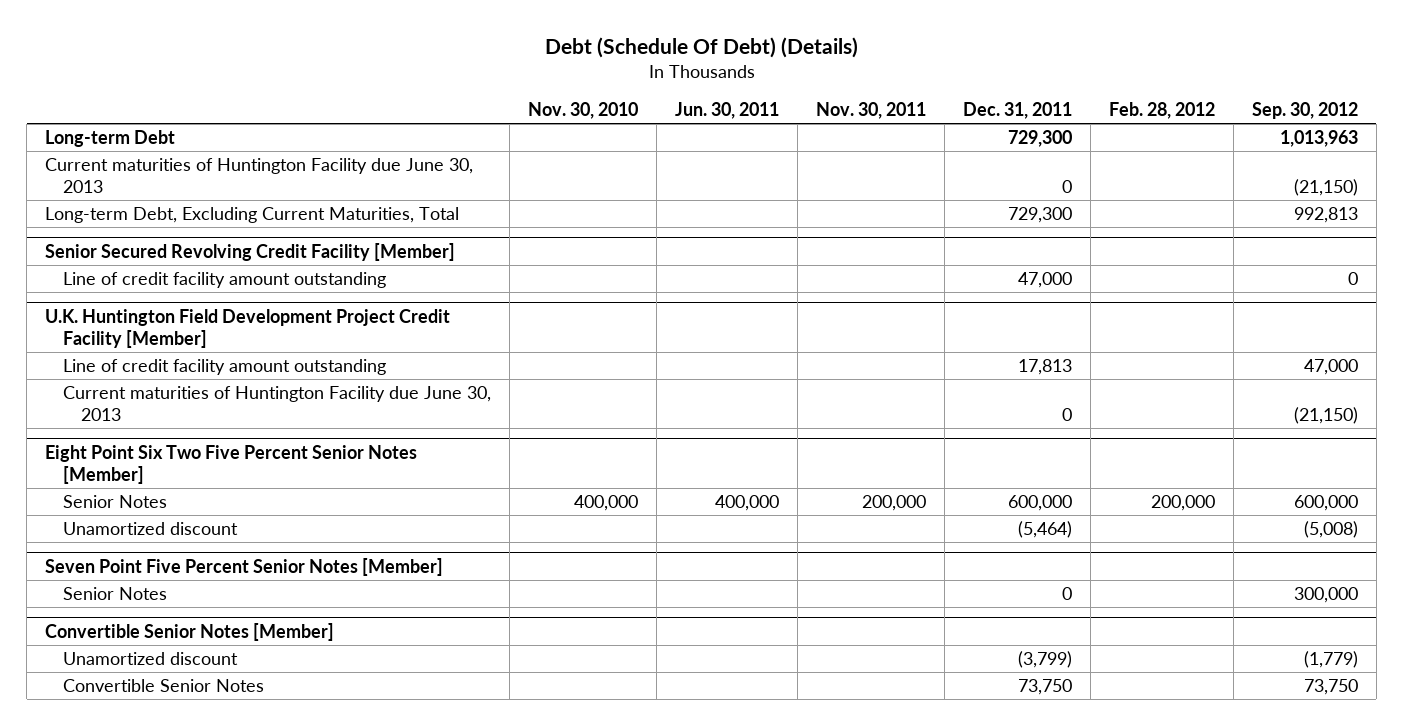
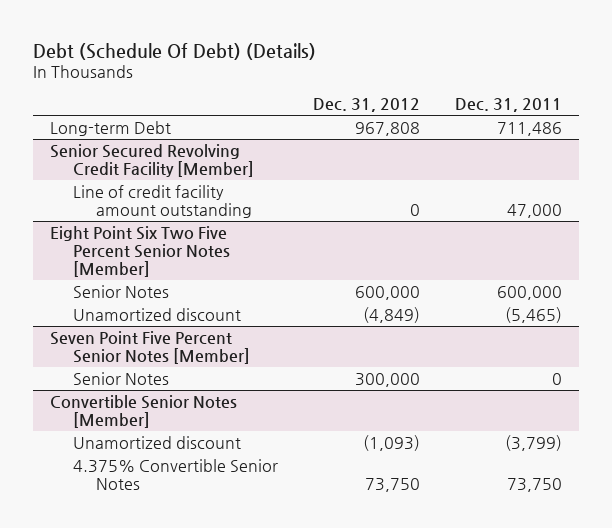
[528,102,639,120] Nov. 30, 2010 -> none
[675,102,780,120] Jun. 30, 2011 -> none
[816,102,927,120] Nov. 30, 2011 -> none
[1109,102,1216,120] Feb. 28, 2012 -> none
[1251,102,1358,120] Sep. 30, 2012 -> none
none -> [312,98,420,113] Dec. 31, 2012
[45,158,474,193] Current maturities of Huntington Facility due June 30, 2013 -> none
[45,207,460,224] Long-term Debt, Excluding Current Maturities, Total -> none
[1008,130,1073,148] 729,300 -> [496,121,562,136] 711,486
[45,308,451,348] U.K. Huntington Field Development Project Credit Facility [Member] -> none
[63,359,387,376] Line of credit facility amount outstanding -> none
[63,386,492,421] Current maturities of Huntington Facility due June 30, 2013 -> none
[1018,521,1073,539] (5,464) -> [504,306,562,323] (5,465)
[63,679,265,693] Convertible Senior Notes -> [73,458,279,490] 4.375% Convertible Senior Notes

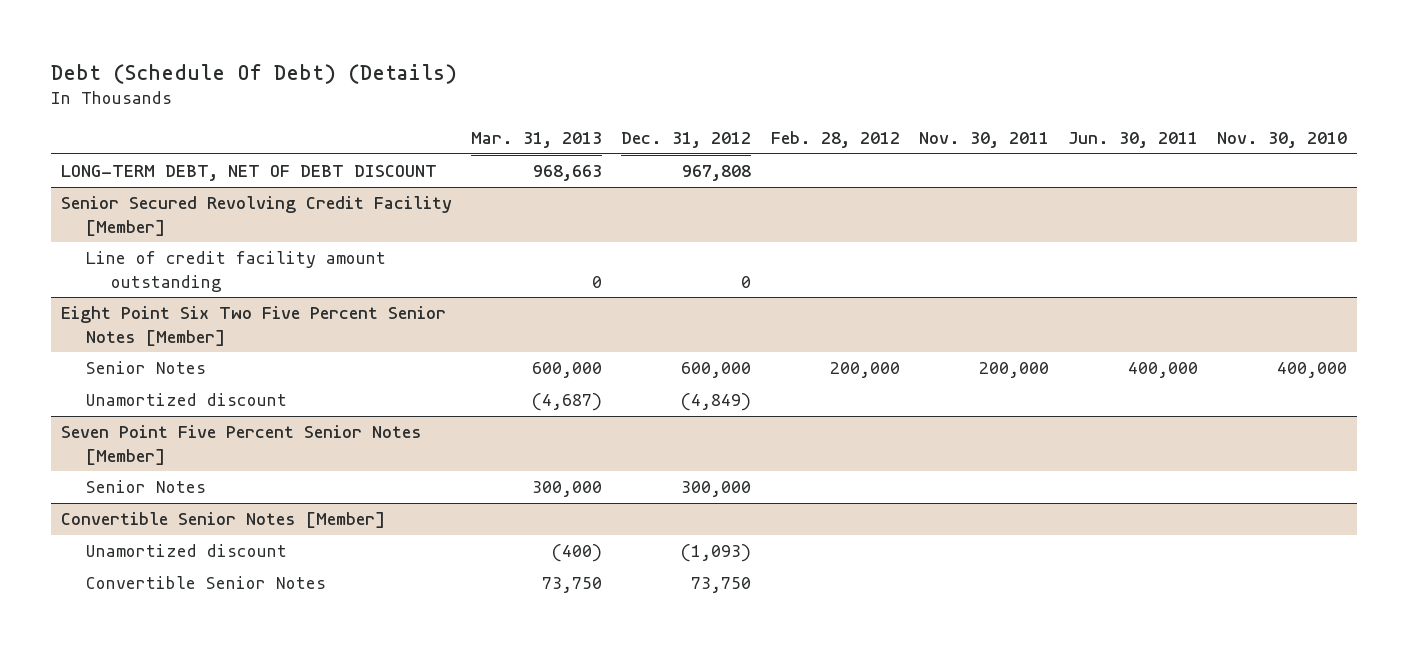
[454,98,562,113] Dec. 31, 2011 -> none
none -> [471,132,603,149] Mar. 31, 2013
none -> [770,131,900,149] Feb. 28, 2012
none -> [918,132,1049,149] Nov. 30, 2011
none -> [1068,132,1199,149] Jun. 30, 2011
none -> [1217,132,1348,149] Nov. 30, 2010
[50,120,172,136] Long-term Debt -> [60,165,437,182] LONG-TERM DEBT, NET OF DEBT DISCOUNT
[73,458,279,490] 4.375% Convertible Senior Notes -> [86,576,327,590] Convertible Senior Notes

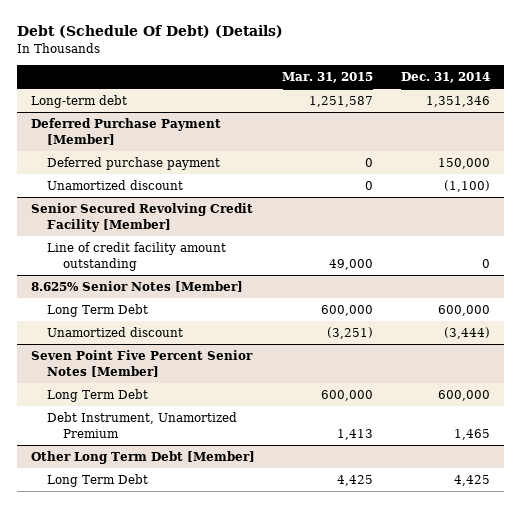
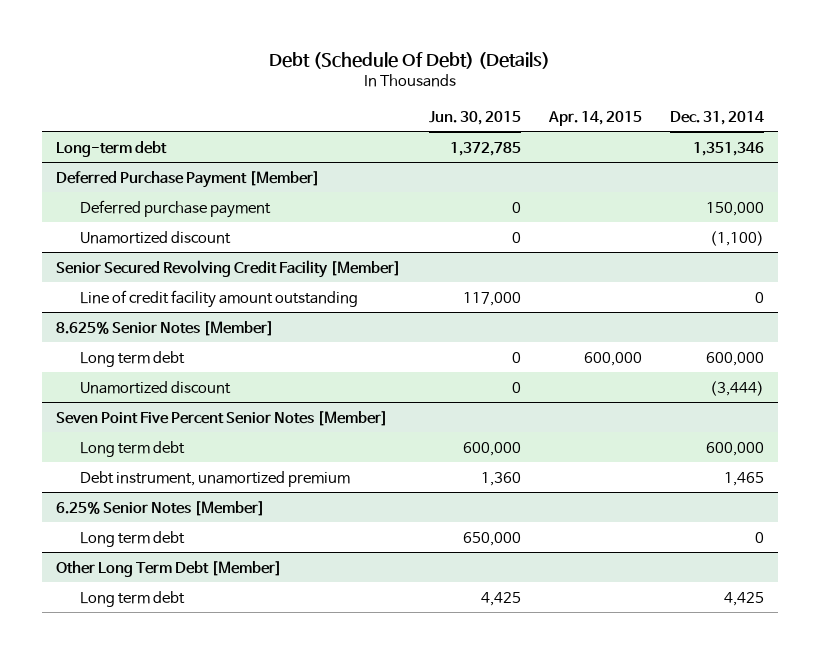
[282,72,374,84] Mar. 31, 2015 -> none
none -> [429,110,522,125] Jun. 30, 2015
none -> [548,110,643,126] Apr. 14, 2015
[47,304,149,318] Long Term Debt -> [79,350,185,367] Long term debt
[47,389,149,403] Long Term Debt -> [79,440,185,457] Long term debt
[47,412,238,438] Debt Instrument, Unamortized Premium -> [79,470,350,487] Debt instrument, unamortized premium
none -> [56,500,266,516] 6.25% Senior Notes [Member]
none -> [79,530,185,547] Long term debt
[47,474,149,488] Long Term Debt -> [79,590,185,607] Long term debt

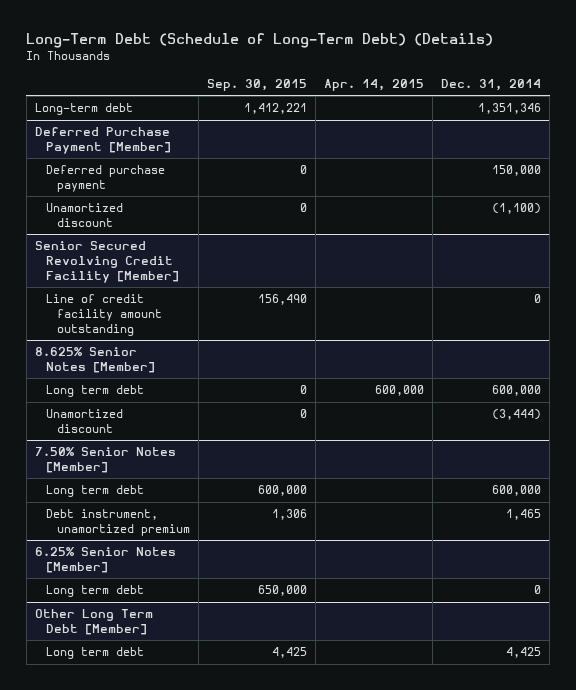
[269,51,551,69] Debt (Schedule Of Debt) (Details) -> [26,33,494,49] Long-Term Debt (Schedule of Long-Term Debt) (Details)
[429,110,522,125] Jun. 30, 2015 -> none
none -> [207,78,308,91] Sep. 30, 2015
[56,410,389,426] Seven Point Five Percent Senior Notes [Member] -> [34,447,176,473] 7.50% Senior Notes [Member]

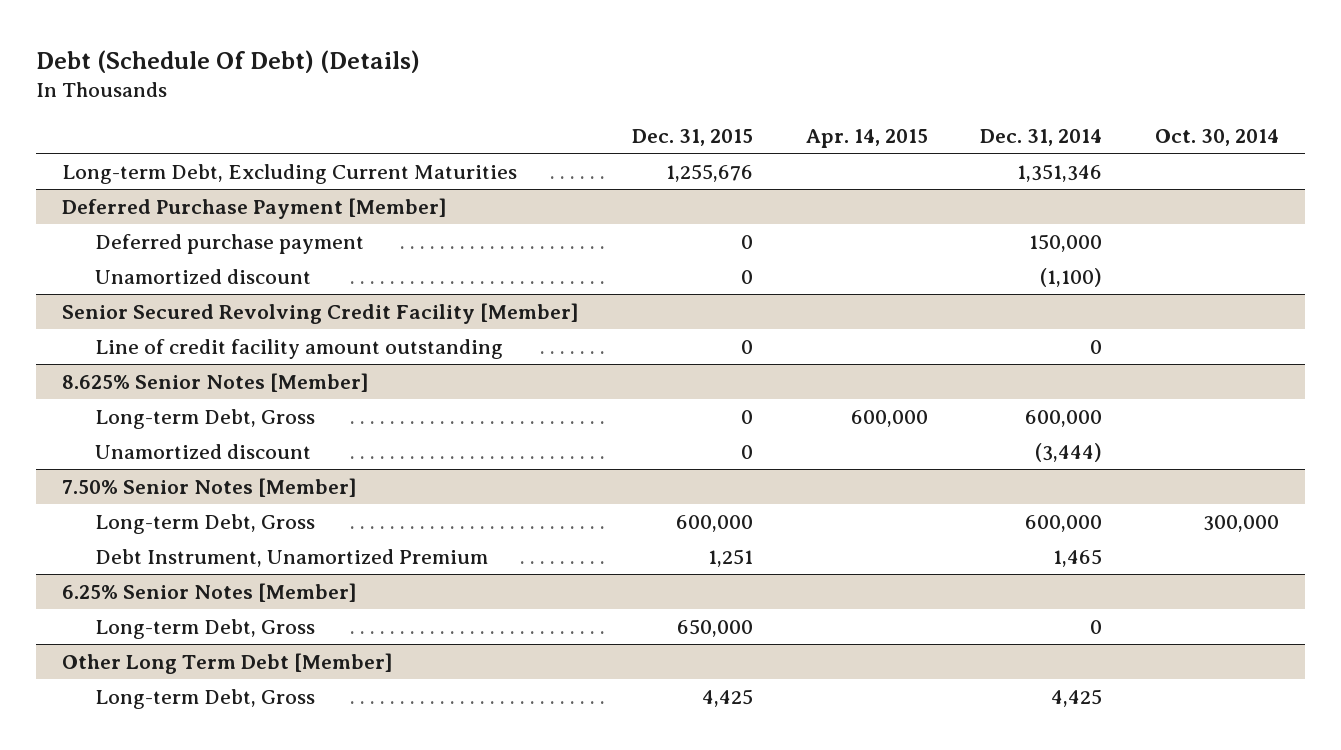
[26,33,494,49] Long-Term Debt (Schedule of Long-Term Debt) (Details) -> [35,49,420,73] Debt (Schedule Of Debt) (Details)
[207,78,308,91] Sep. 30, 2015 -> none
none -> [631,129,753,147] Dec. 31, 2015
none -> [1155,129,1280,147] Oct. 30, 2014
[34,103,133,116] Long-term debt -> [62,163,518,184] Long-term Debt, Excluding Current Maturities
[46,385,145,398] Long term debt -> [94,408,315,429] Long-term Debt, Gross
[46,485,145,498] Long term debt -> [94,513,315,534] Long-term Debt, Gross
[46,509,191,536] Debt instrument, unamortized premium -> [94,548,488,567] Debt Instrument, Unamortized Premium
[46,585,145,598] Long term debt -> [94,618,315,639] Long-term Debt, Gross
[46,647,145,660] Long term debt -> [94,688,315,709] Long-term Debt, Gross

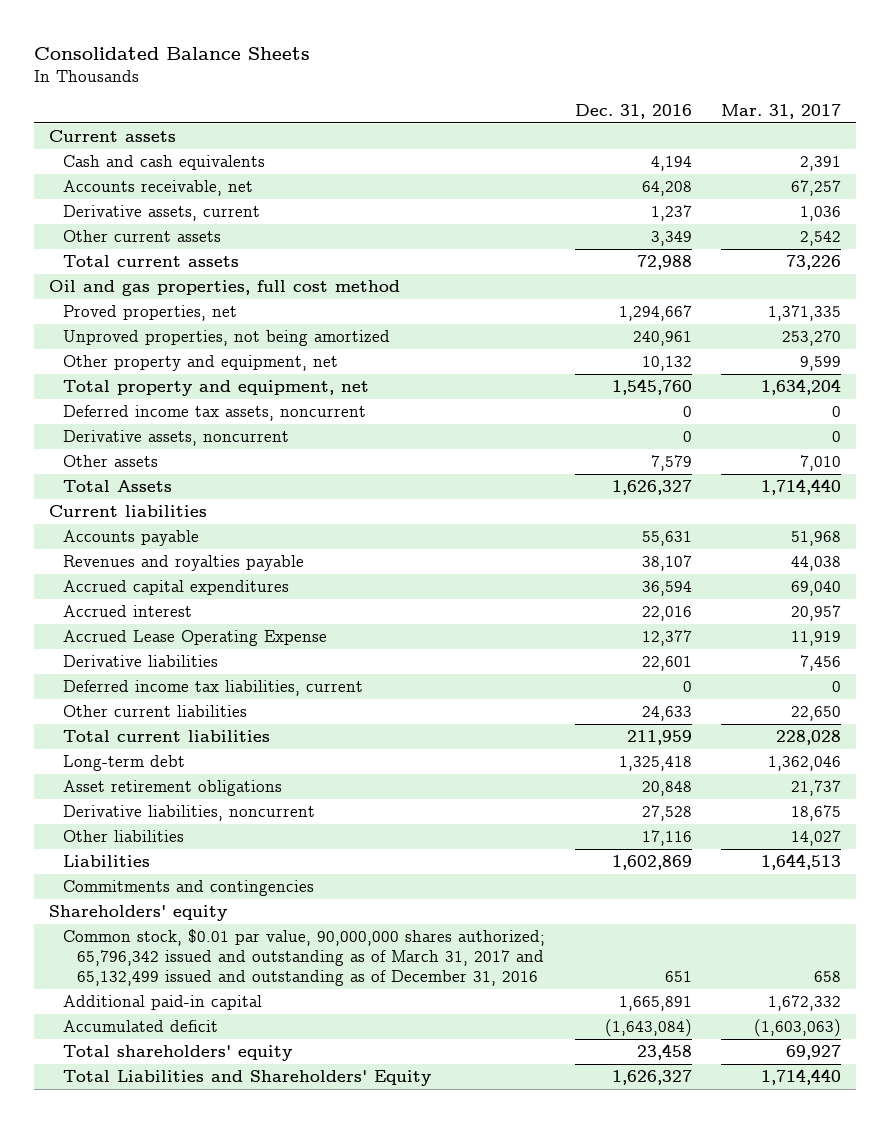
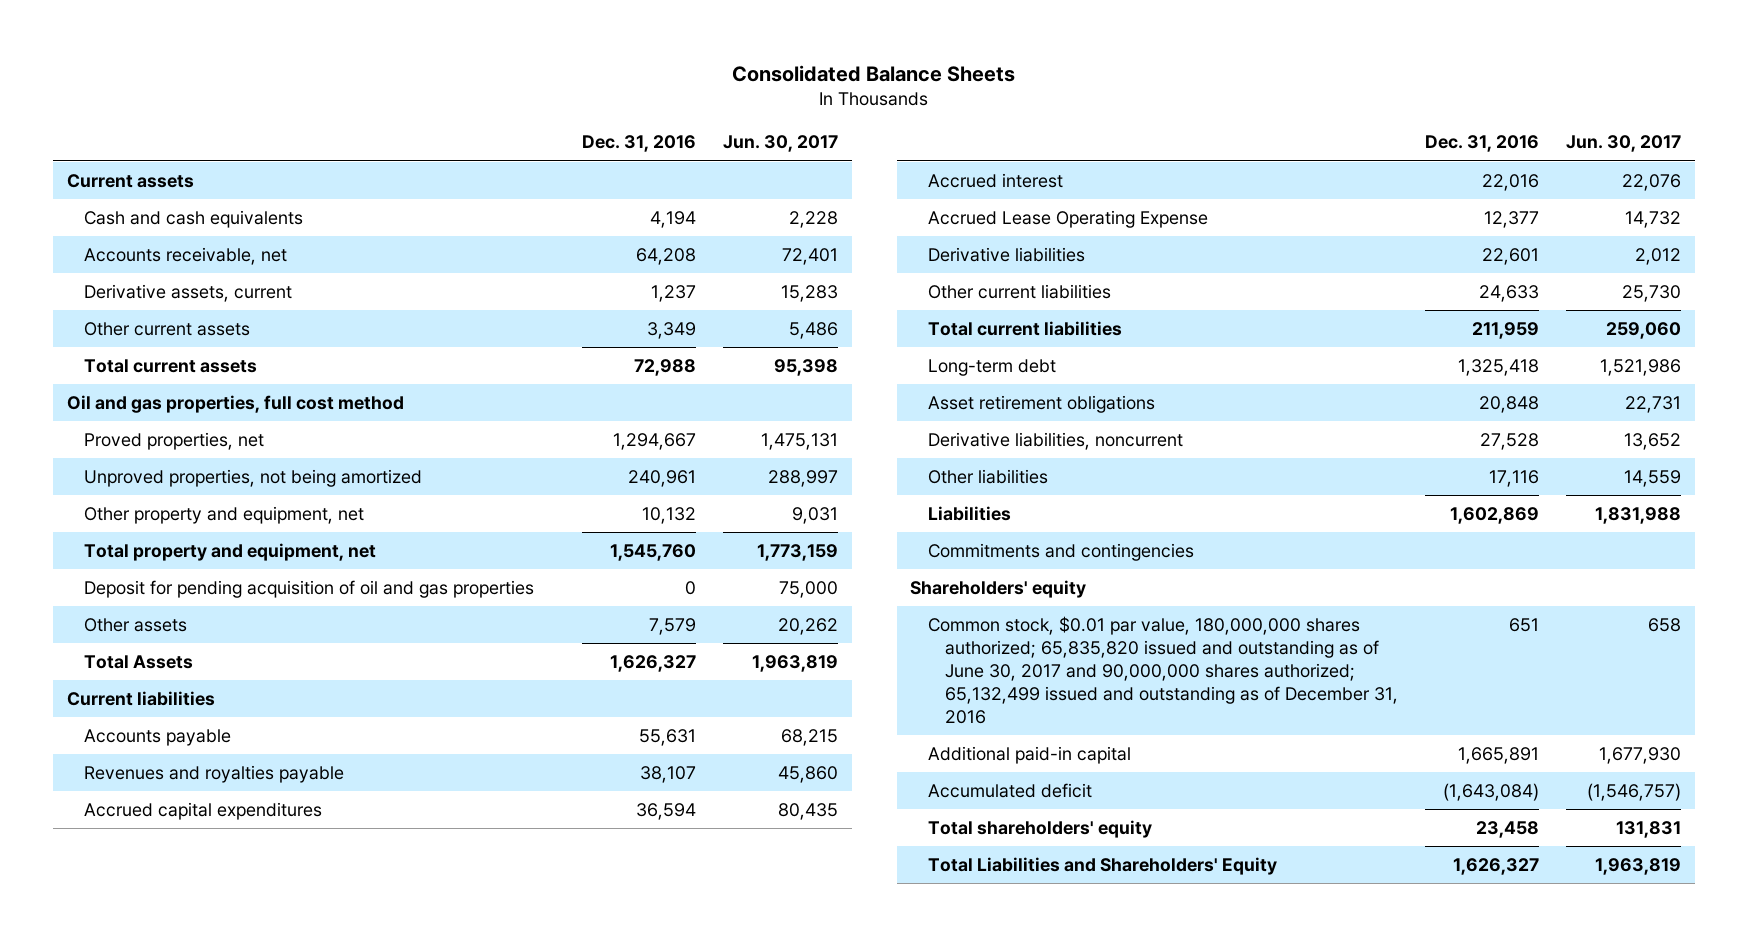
[721,103,842,119] Mar. 31, 2017 -> none
none -> [722,135,838,153] Jun. 30, 2017
[63,405,367,422] Deferred income tax assets, noncurrent -> none
[63,430,290,447] Derivative assets, noncurrent -> none
none -> [84,580,535,599] Deposit for pending acquisition of oil and gas properties
[63,680,364,697] Deferred income tax liabilities, current -> none
[63,929,546,987] Common stock, $0.01 par value, 90,000,000 shares authorized; 65,796,342 issued and outstanding as of March 31, 2017 and 65,132,499 issued and outstanding as of December 31, 2016 -> [927,616,1398,724] Common stock, $0.01 par value, 180,000,000 shares authorized; 65,835,820 issued and outstanding as of June 30, 2017 and 90,000,000 shares authorized; 65,132,499 issued and outstanding as of December 31, 2016

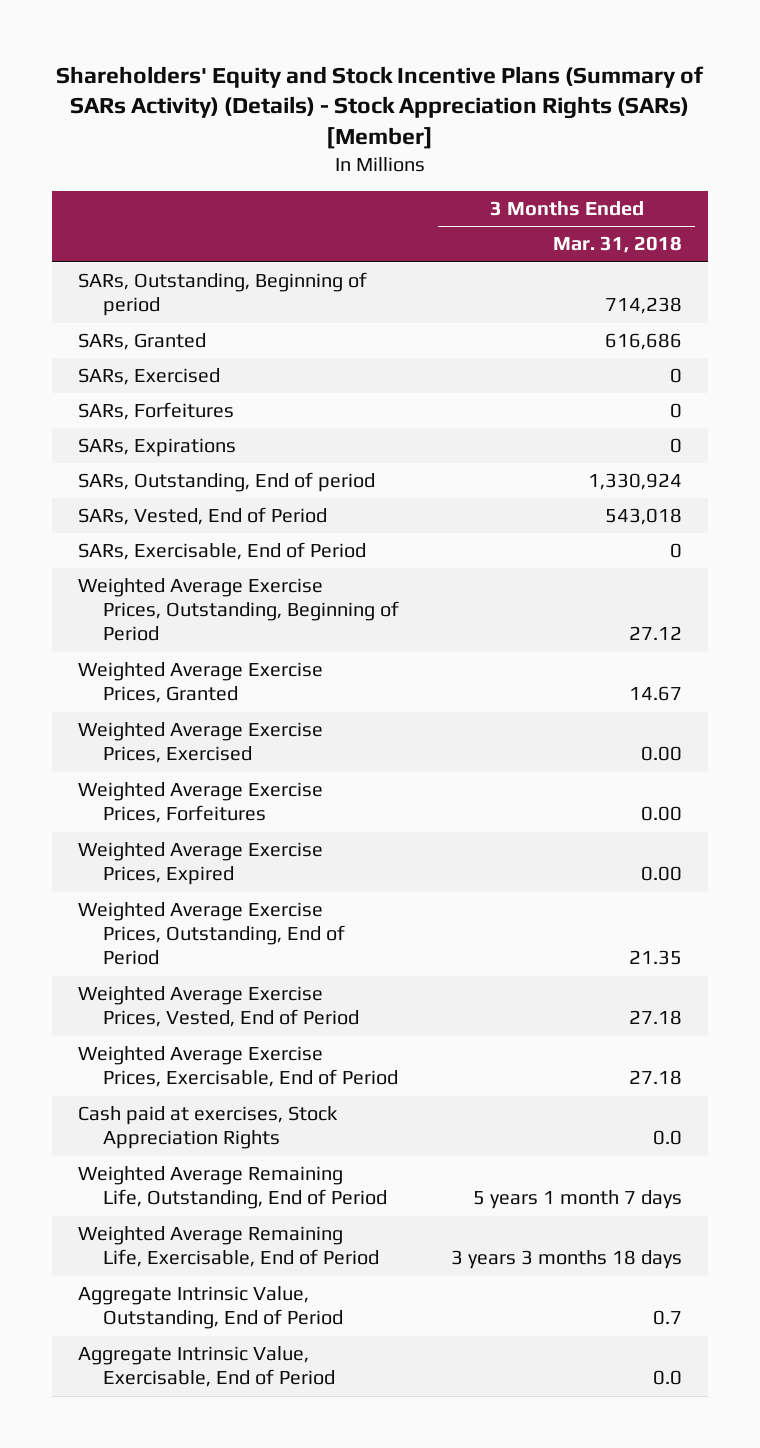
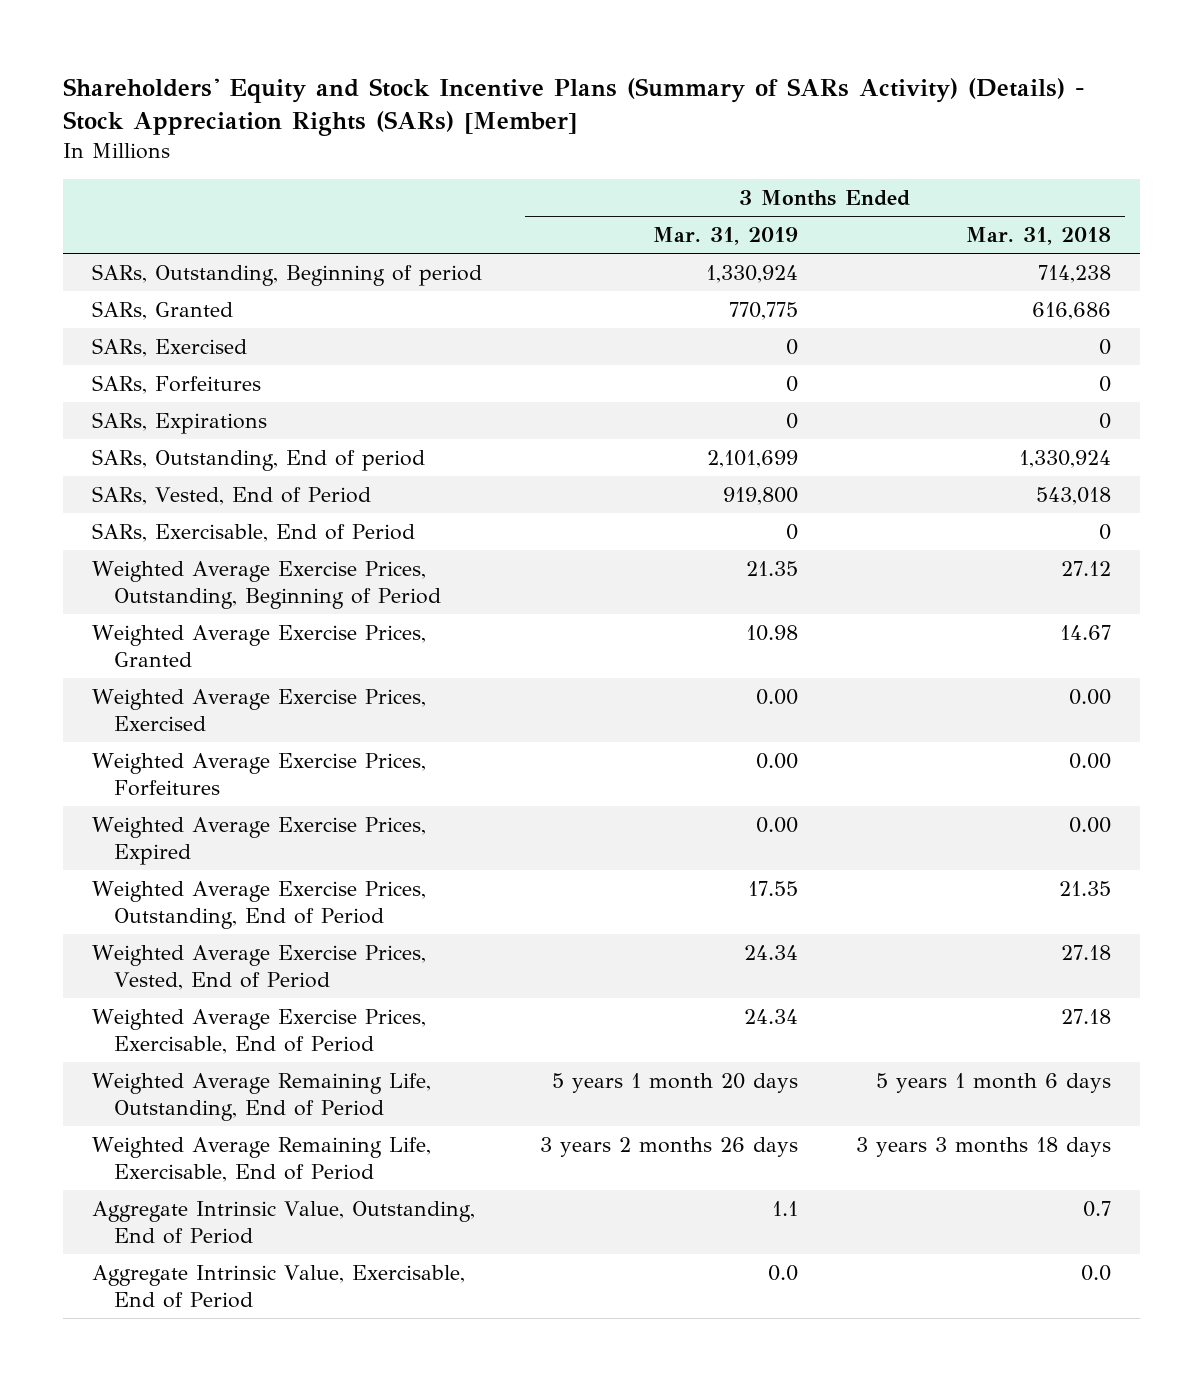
none -> [652,226,798,245] Mar. 31, 2019
[77,1106,338,1150] Cash paid at exercises, Stock Appreciation Rights -> none
[473,1190,683,1210] 5 years 1 month 7 days -> [875,1072,1111,1093] 5 years 1 month 6 days

